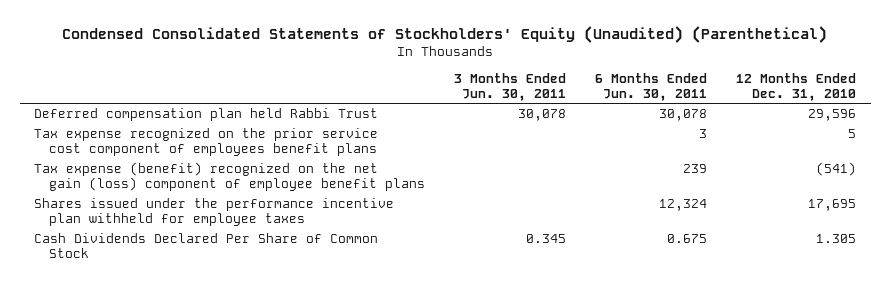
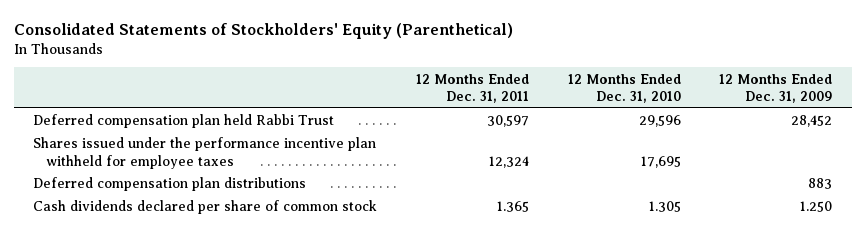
[62,26,828,44] Condensed Consolidated Statements of Stockholders' Equity (Unaudited) (Parenthetical) -> [13,23,513,40] Consolidated Statements of Stockholders' Equity (Parenthetical)
[454,72,567,101] 3 Months Ended Jun. 30, 2011 -> none
[595,72,708,101] 6 Months Ended Jun. 30, 2011 -> none
none -> [415,73,529,104] 12 Months Ended Dec. 31, 2011
none -> [719,73,833,104] 12 Months Ended Dec. 31, 2009
[34,128,379,157] Tax expense recognized on the prior service cost component of employees benefit plans -> none
[34,162,426,192] Tax expense (benefit) recognized on the net gain (loss) component of employee benefit plans -> none
none -> [32,177,306,192] Deferred compensation plan distributions
[34,233,379,259] Cash Dividends Declared Per Share of Common Stock -> [32,200,377,215] Cash dividends declared per share of common stock

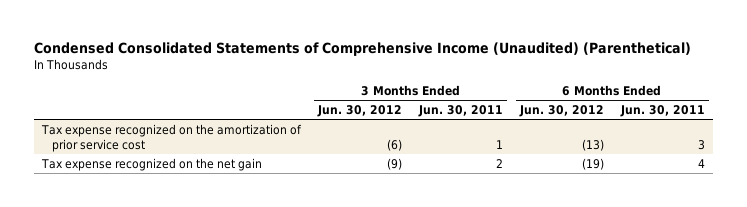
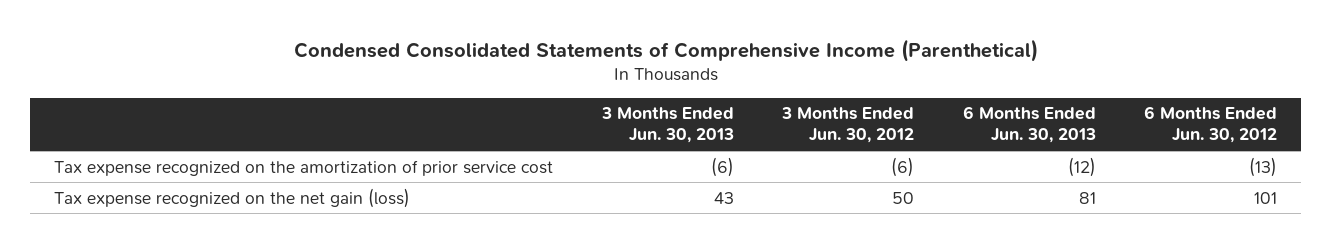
[33,41,691,56] Condensed Consolidated Statements of Comprehensive Income (Unaudited) (Parenthetical) -> [293,38,1038,62] Condensed Consolidated Statements of Comprehensive Income (Parenthetical)
[418,105,504,118] Jun. 30, 2011 -> none
[619,105,705,118] Jun. 30, 2011 -> none
none -> [600,107,734,144] 3 Months Ended Jun. 30, 2013
none -> [962,106,1096,144] 6 Months Ended Jun. 30, 2013
[41,157,263,171] Tax expense recognized on the net gain -> [54,187,411,208] Tax expense recognized on the net gain (loss)
[387,157,403,170] (9) -> [892,191,915,204] 50
[581,157,604,170] (19) -> [1254,191,1278,204] 101

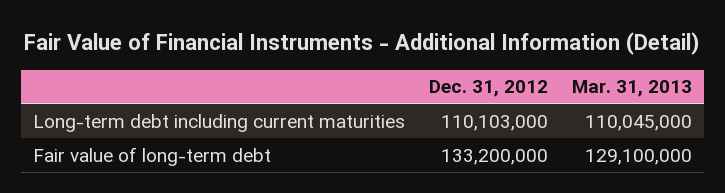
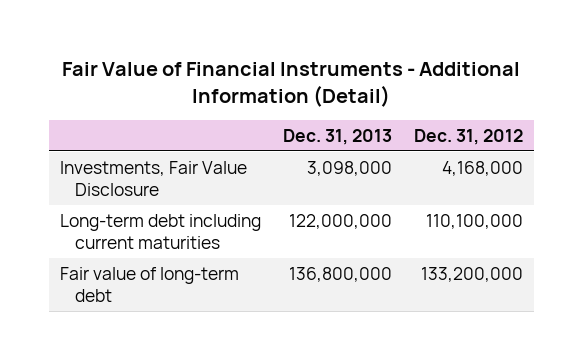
[572,80,693,98] Mar. 31, 2013 -> none
none -> [282,128,392,145] Dec. 31, 2013
none -> [59,160,247,196] Investments, Fair Value Disclosure
[440,114,548,131] 110,103,000 -> [425,213,523,229] 110,100,000

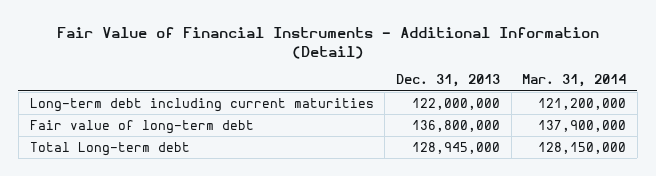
[413,128,523,145] Dec. 31, 2012 -> none
none -> [522,74,627,88] Mar. 31, 2014
[59,160,247,196] Investments, Fair Value Disclosure -> none
none -> [29,141,190,156] Total Long-term debt

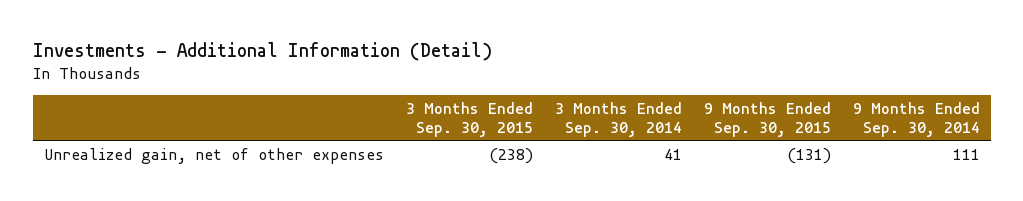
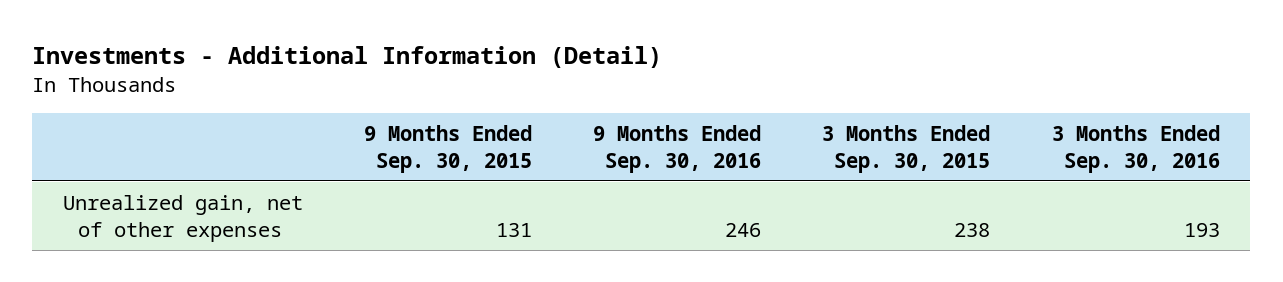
[554,101,682,137] 3 Months Ended Sep. 30, 2014 -> none
[852,101,980,137] 9 Months Ended Sep. 30, 2014 -> none
none -> [593,124,762,173] 9 Months Ended Sep. 30, 2016
none -> [1051,124,1220,173] 3 Months Ended Sep. 30, 2016
[488,147,533,164] (238) -> [954,222,991,237] 238
[786,147,831,164] (131) -> [496,222,533,237] 131

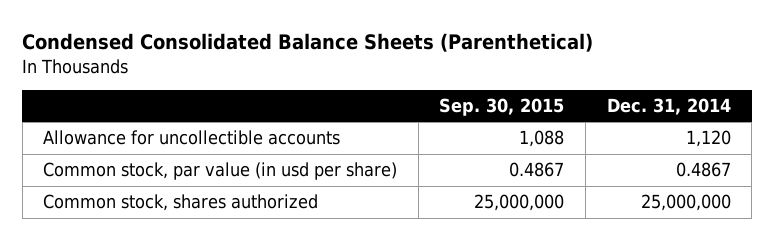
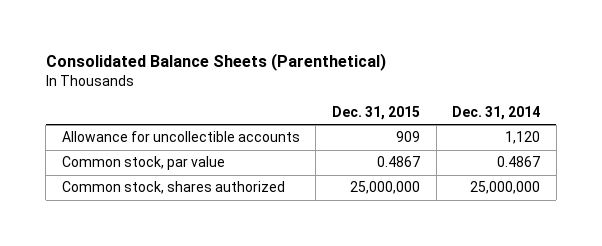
[22,33,594,53] Condensed Consolidated Balance Sheets (Parenthetical) -> [45,52,386,71] Consolidated Balance Sheets (Parenthetical)
[439,98,565,117] Sep. 30, 2015 -> none
none -> [331,105,420,120] Dec. 31, 2015
[43,162,398,181] Common stock, par value (in usd per share) -> [61,156,225,171] Common stock, par value

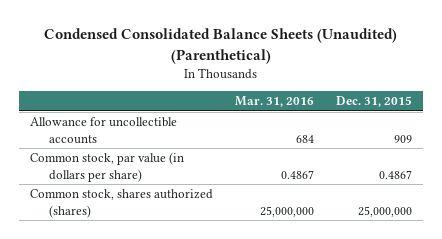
[45,52,386,71] Consolidated Balance Sheets (Parenthetical) -> [43,28,397,64] Condensed Consolidated Balance Sheets (Unaudited) (Parenthetical)
[452,105,541,120] Dec. 31, 2014 -> none
none -> [234,96,314,108] Mar. 31, 2016
[61,156,225,171] Common stock, par value -> [29,152,184,182] Common stock, par value (in dollars per share)
[61,181,285,195] Common stock, shares authorized -> [29,189,213,218] Common stock, shares authorized (shares)

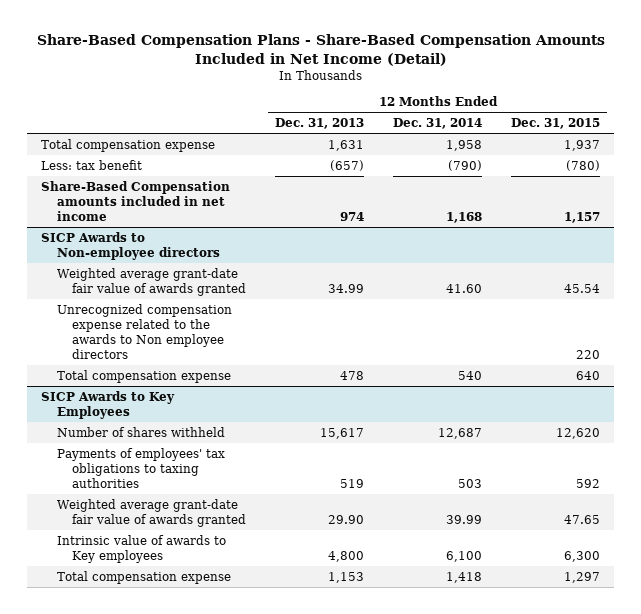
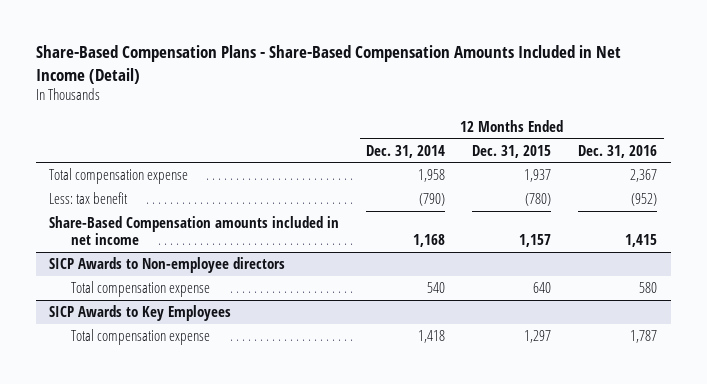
[275,118,365,130] Dec. 31, 2013 -> none
none -> [578,144,658,158] Dec. 31, 2016
[56,267,247,296] Weighted average grant-date fair value of awards granted -> none
[56,303,232,360] Unrecognized compensation expense related to the awards to Non employee directors -> none
[56,426,225,437] Number of shares withheld -> none
[56,447,225,489] Payments of employees' tax obligations to taxing authorities -> none
[56,498,247,527] Weighted average grant-date fair value of awards granted -> none
[56,534,226,563] Intrinsic value of awards to Key employees -> none

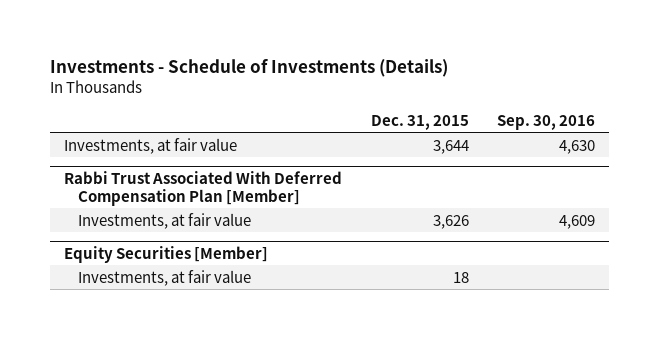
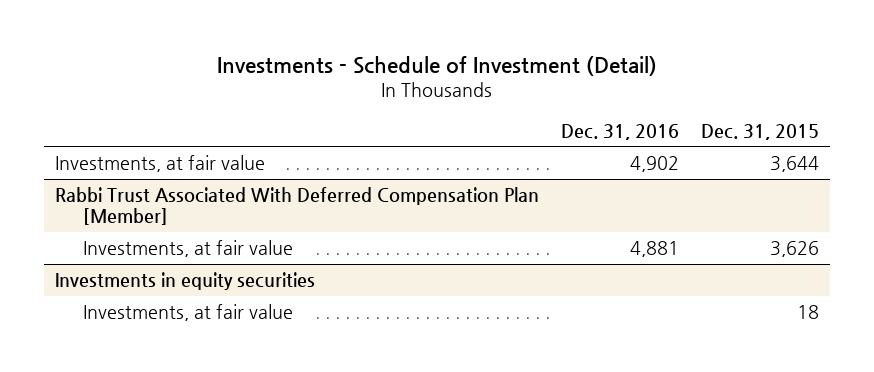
[50,59,449,78] Investments - Schedule of Investments (Details) -> [217,56,658,77] Investments - Schedule of Investment (Detail)
[496,114,595,130] Sep. 30, 2016 -> none
none -> [561,123,680,140] Dec. 31, 2016
[64,245,269,263] Equity Securities [Member] -> [55,272,316,291] Investments in equity securities

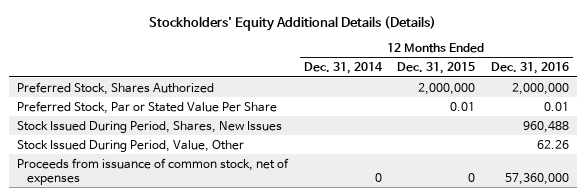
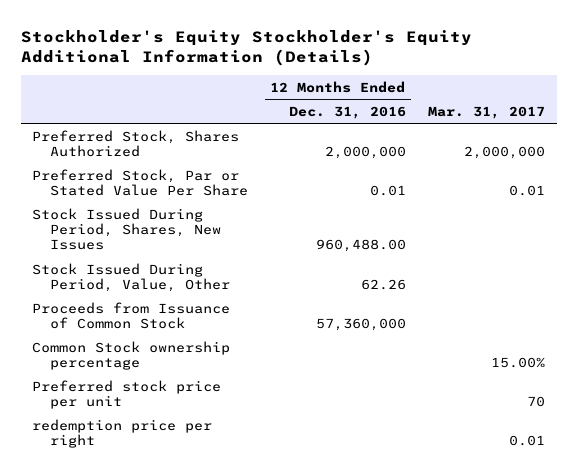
[148,15,436,31] Stockholders' Equity Additional Details (Details) -> [21,29,473,66] Stockholder's Equity Stockholder's Equity Additional Information (Details)
[303,62,383,75] Dec. 31, 2014 -> none
[397,62,476,75] Dec. 31, 2015 -> none
none -> [428,105,546,119] Mar. 31, 2017
[522,120,569,133] 960,488 -> [315,239,406,253] 960,488.00
[17,157,290,185] Proceeds from issuance of common stock, net of expenses -> [32,301,231,329] Proceeds from Issuance of Common Stock
none -> [32,340,231,370] Common Stock ownership percentage
none -> [32,379,222,409] Preferred stock price per unit
none -> [32,418,213,448] redemption price per right

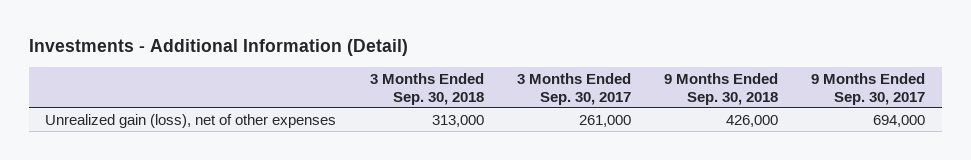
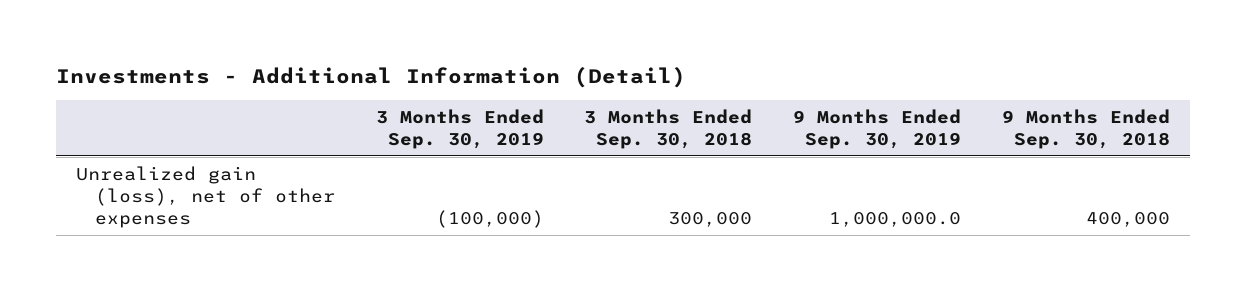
[516,72,631,106] 3 Months Ended Sep. 30, 2017 -> none
[811,72,926,106] 9 Months Ended Sep. 30, 2017 -> none
none -> [375,108,544,149] 3 Months Ended Sep. 30, 2019
none -> [792,108,961,149] 9 Months Ended Sep. 30, 2019
[431,115,484,128] 313,000 -> [668,212,753,228] 300,000
[726,115,779,128] 426,000 -> [1085,212,1170,228] 400,000

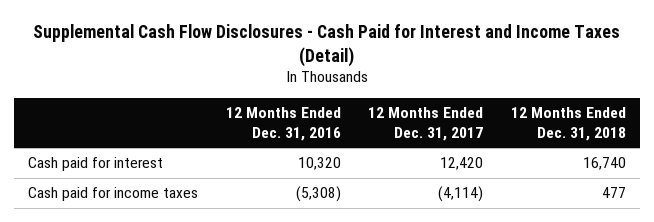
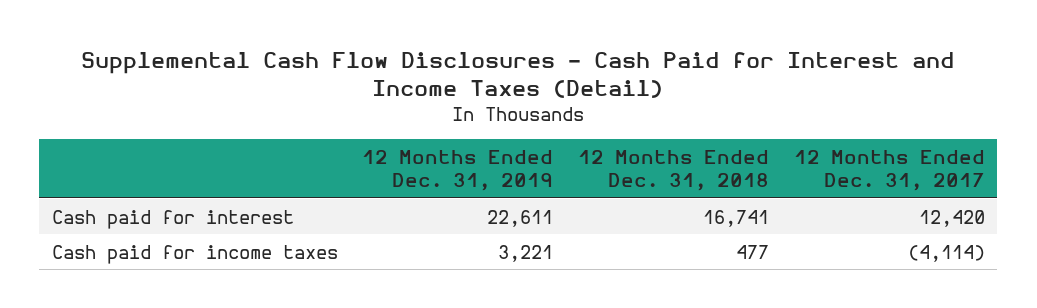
[225,107,341,141] 12 Months Ended Dec. 31, 2016 -> none
none -> [362,149,554,191] 12 Months Ended Dec. 31, 2019
[583,157,627,171] 16,740 -> [703,209,770,227] 16,741

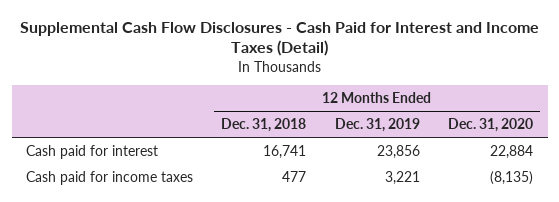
[793,149,985,191] 12 Months Ended Dec. 31, 2017 -> none
none -> [448,118,534,133] Dec. 31, 2020
[487,209,554,227] 22,611 -> [376,144,420,159] 23,856

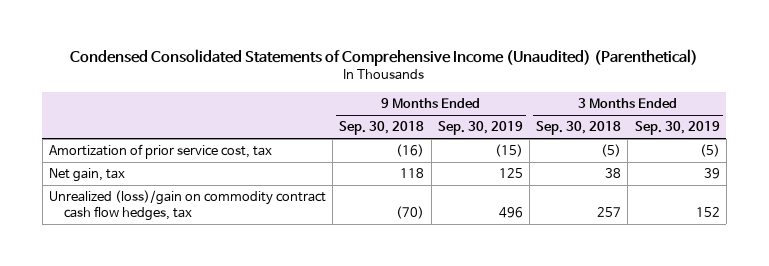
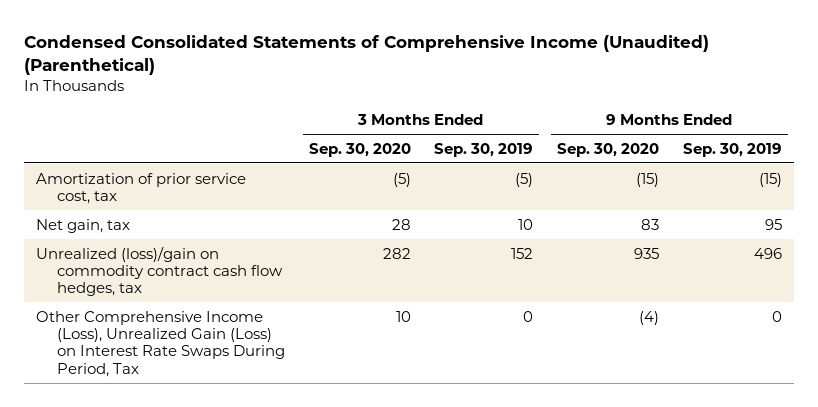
[339,121,425,136] Sep. 30, 2018 -> none
[536,121,622,136] Sep. 30, 2018 -> none
none -> [308,142,411,157] Sep. 30, 2020
none -> [557,142,660,157] Sep. 30, 2020
[498,168,523,179] 125 -> [764,218,782,230] 95
[703,168,720,180] 39 -> [518,218,534,230] 10
none -> [36,310,285,377] Other Comprehensive Income (Loss), Unrealized Gain (Loss) on Interest Rate Swaps During Period, Tax

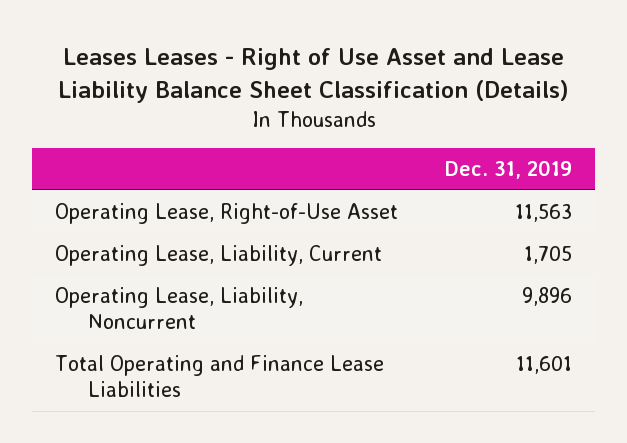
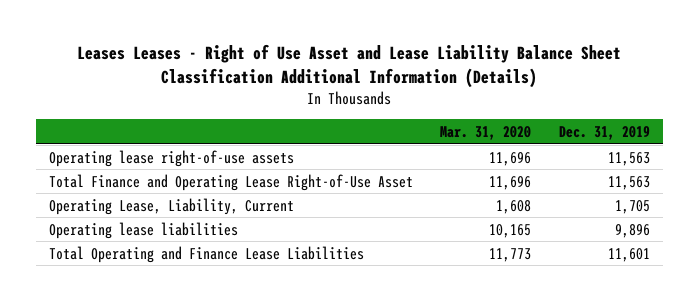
[57,47,569,103] Leases Leases - Right of Use Asset and Lease Liability Balance Sheet Classification (Details) -> [77,44,622,89] Leases Leases - Right of Use Asset and Lease Liability Balance Sheet Classification Additional Information (Details)
none -> [440,125,532,140] Mar. 31, 2020
[55,203,399,225] Operating Lease, Right-of-Use Asset -> [49,149,295,167] Operating lease right-of-use assets
none -> [49,173,414,191] Total Finance and Operating Lease Right-of-Use Asset
[55,287,304,330] Operating Lease, Liability, Noncurrent -> [49,221,239,239] Operating lease liabilities

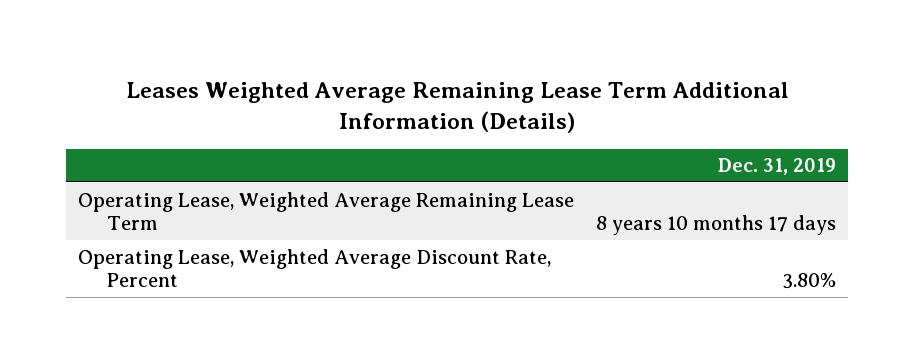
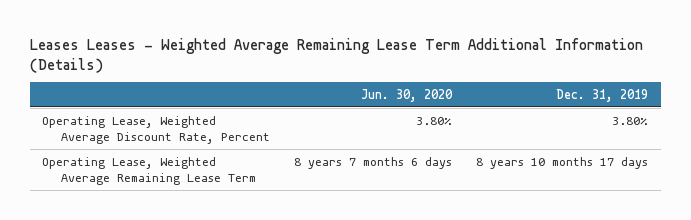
[126,81,790,133] Leases Weighted Average Remaining Lease Term Additional Information (Details) -> [30,37,644,73] Leases Leases - Weighted Average Remaining Lease Term Additional Information (Details)
none -> [361,88,454,102] Jun. 30, 2020
[77,191,574,231] Operating Lease, Weighted Average Remaining Lease Term -> [42,156,256,185] Operating Lease, Weighted Average Remaining Lease Term

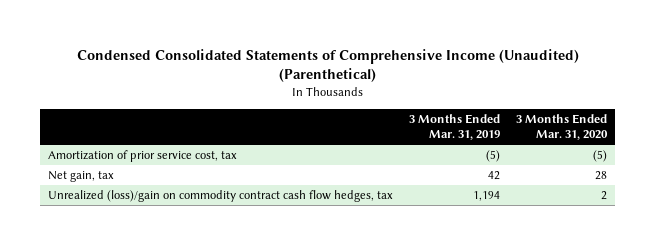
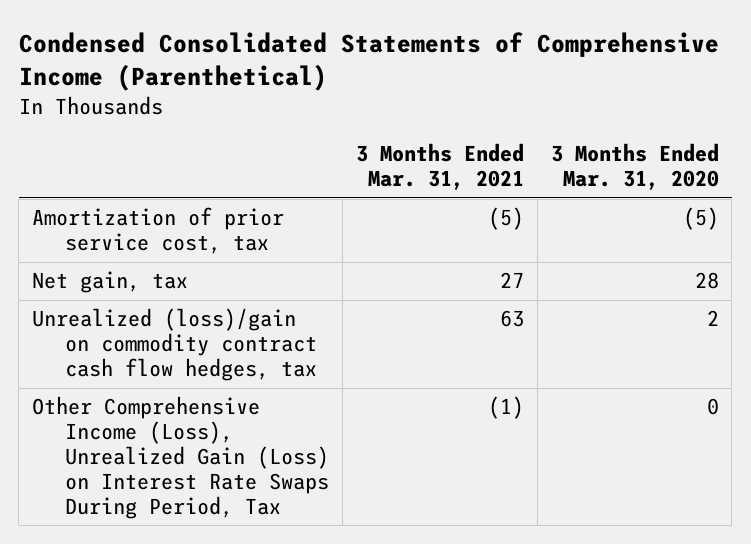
[76,48,579,83] Condensed Consolidated Statements of Comprehensive Income (Unaudited) (Parenthetical) -> [18,31,719,91] Condensed Consolidated Statements of Comprehensive Income (Parenthetical)
[409,113,501,141] 3 Months Ended Mar. 31, 2019 -> none
none -> [355,143,524,191] 3 Months Ended Mar. 31, 2021
none -> [32,396,329,519] Other Comprehensive Income (Loss), Unrealized Gain (Loss) on Interest Rate Swaps During Period, Tax

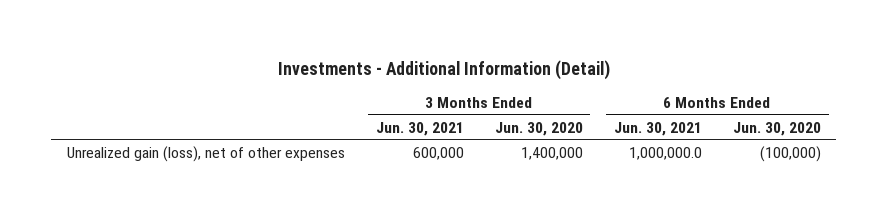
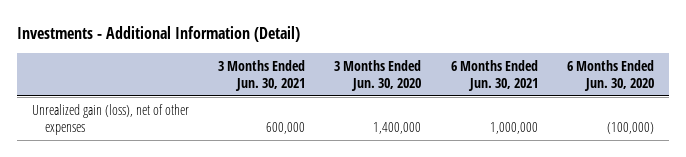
[628,146,702,160] 1,000,000.0 -> [489,122,538,135] 1,000,000

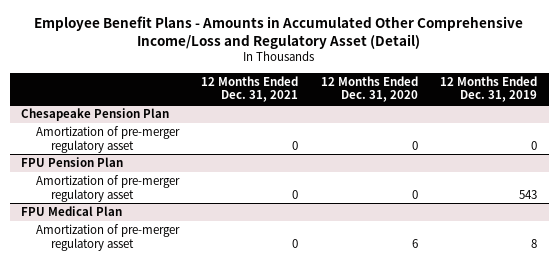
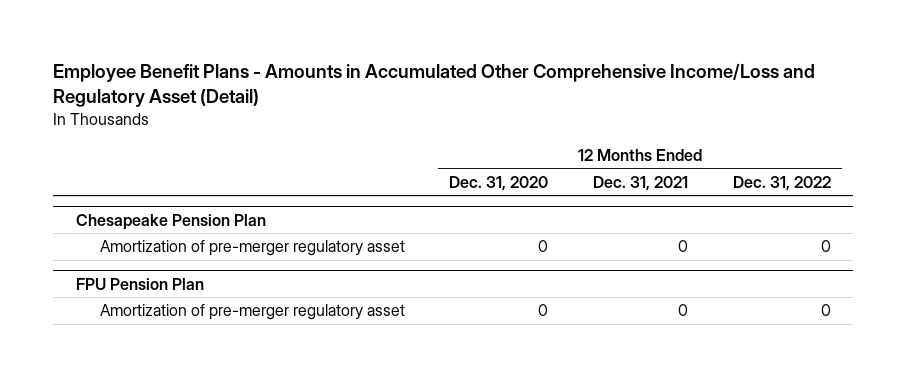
[440,76,538,103] 12 Months Ended Dec. 31, 2019 -> none
none -> [732,175,831,191] Dec. 31, 2022
[21,206,123,217] FPU Medical Plan -> none
[35,224,180,251] Amortization of pre-merger regulatory asset -> none

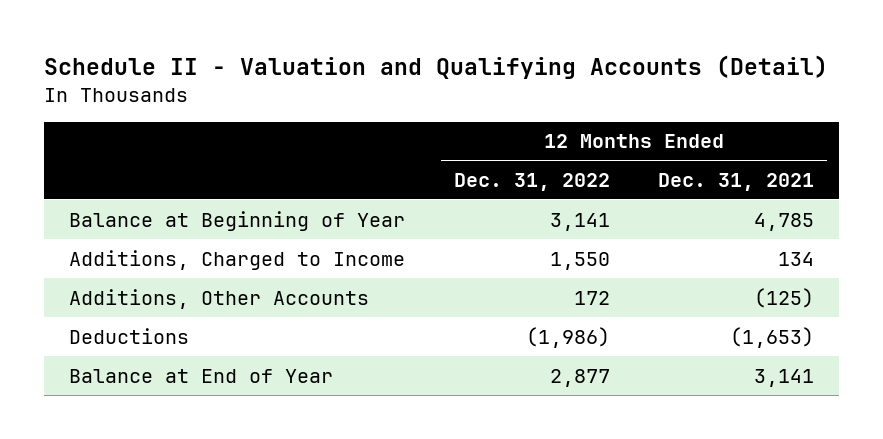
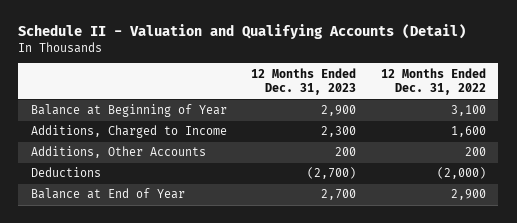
[658,172,815,191] Dec. 31, 2021 -> none
none -> [251,67,357,96] 12 Months Ended Dec. 31, 2023
[549,212,610,231] 3,141 -> [451,105,487,117] 3,100
[549,251,610,270] 1,550 -> [451,126,487,138] 1,600
[573,290,610,305] 172 -> [465,147,487,157] 200
[525,326,610,348] (1,986) -> [437,167,487,180] (2,000)
[549,368,610,387] 2,877 -> [451,189,487,201] 2,900

